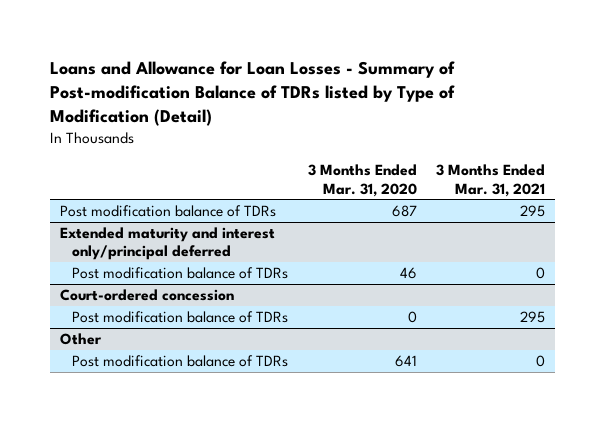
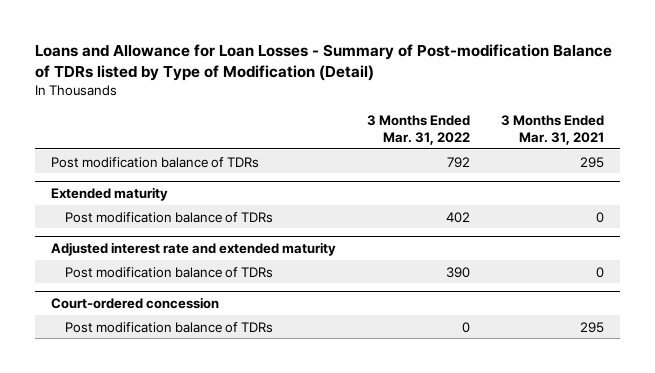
[307,164,417,197] 3 Months Ended Mar. 31, 2020 -> none
none -> [366,115,470,145] 3 Months Ended Mar. 31, 2022
[59,227,275,261] Extended maturity and interest only/principal deferred -> none
none -> [50,186,168,201] Extended maturity
none -> [50,241,336,256] Adjusted interest rate and extended maturity
none -> [64,266,273,278] Post modification balance of TDRs
[59,333,102,346] Other -> none
[71,355,288,368] Post modification balance of TDRs -> none

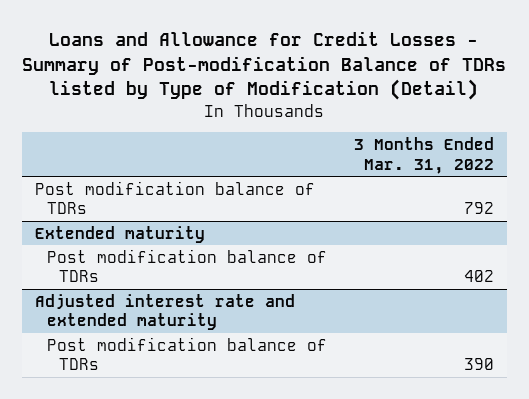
[34,43,612,81] Loans and Allowance for Loan Losses - Summary of Post-modification Balance of TDRs listed by Type of Modification (Detail) -> [22,31,507,101] Loans and Allowance for Credit Losses - Summary of Post-modification Balance of TDRs listed by Type of Modification (Detail)
[501,115,605,145] 3 Months Ended Mar. 31, 2021 -> none
[50,296,219,309] Court-ordered concession -> none
[64,321,273,333] Post modification balance of TDRs -> none

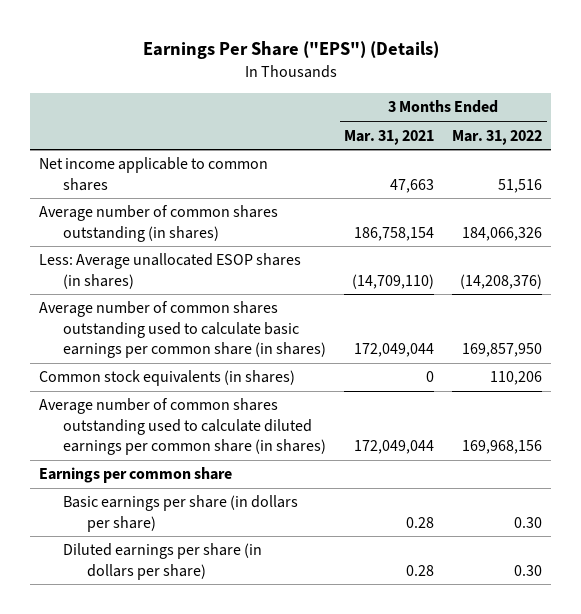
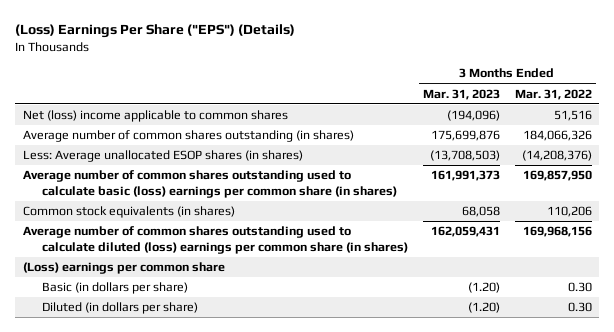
[142,40,439,59] Earnings Per Share ("EPS") (Details) -> [15,24,296,39] (Loss) Earnings Per Share ("EPS") (Details)
[344,129,435,145] Mar. 31, 2021 -> none
none -> [422,88,500,100] Mar. 31, 2023
[38,157,268,191] Net income applicable to common shares -> [22,110,288,123] Net (loss) income applicable to common shares
[38,301,326,358] Average number of common shares outstanding used to calculate basic earnings per common share (in shares) -> [22,170,397,199] Average number of common shares outstanding used to calculate basic (loss) earnings per common share (in shares)
[38,398,326,455] Average number of common shares outstanding used to calculate diluted earnings per common share (in shares) -> [22,226,408,255] Average number of common shares outstanding used to calculate diluted (loss) earnings per common share (in shares)
[38,467,232,484] Earnings per common share -> [22,262,225,275] (Loss) earnings per common share
[62,495,298,532] Basic earnings per share (in dollars per share) -> [41,282,188,295] Basic (in dollars per share)
[62,543,262,580] Diluted earnings per share (in dollars per share) -> [41,302,198,315] Diluted (in dollars per share)

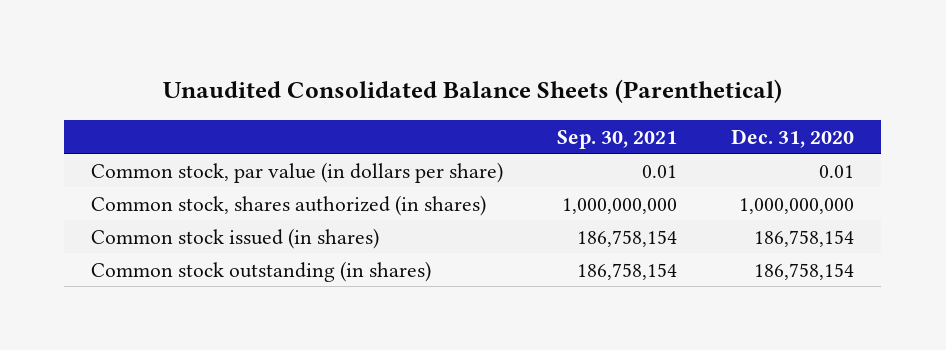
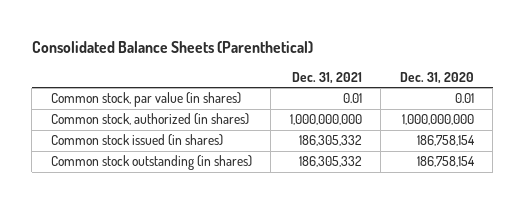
[162,79,782,104] Unaudited Consolidated Balance Sheets (Parenthetical) -> [31,40,313,53] Consolidated Balance Sheets (Parenthetical)
[557,129,678,149] Sep. 30, 2021 -> none
none -> [291,71,362,84] Dec. 31, 2021
[91,161,504,183] Common stock, par value (in dollars per share) -> [50,92,241,108] Common stock, par value (in shares)
[91,194,487,216] Common stock, shares authorized (in shares) -> [50,113,249,126] Common stock, authorized (in shares)

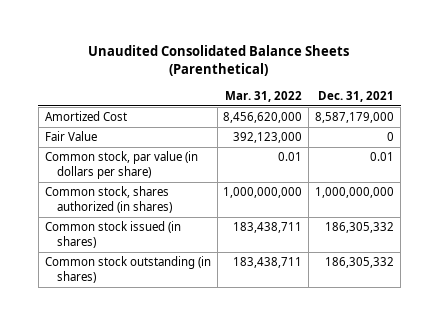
[31,40,313,53] Consolidated Balance Sheets (Parenthetical) -> [88,44,350,76] Unaudited Consolidated Balance Sheets (Parenthetical)
[399,71,474,84] Dec. 31, 2020 -> none
none -> [225,90,303,102] Mar. 31, 2022
none -> [44,111,127,122] Amortized Cost
none -> [44,131,97,142] Fair Value
[50,92,241,108] Common stock, par value (in shares) -> [44,151,198,180] Common stock, par value (in dollars per share)
[50,113,249,126] Common stock, authorized (in shares) -> [44,186,173,214] Common stock, shares authorized (in shares)

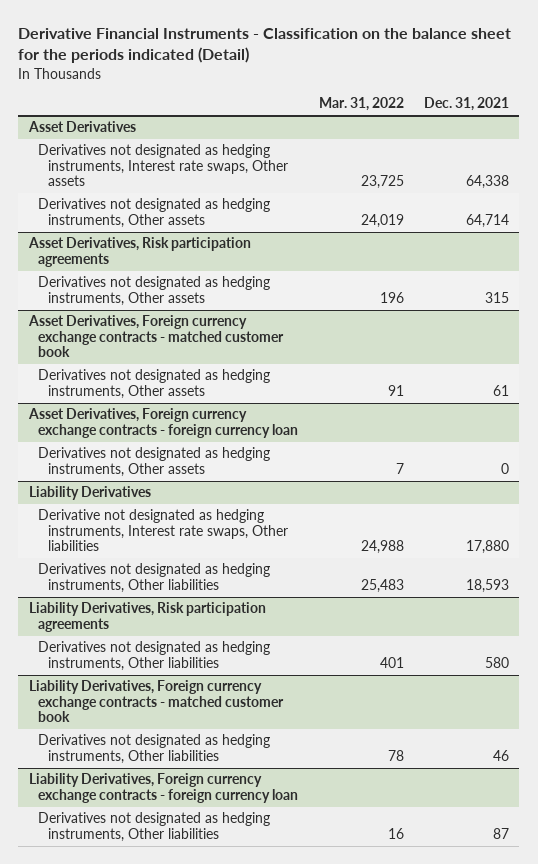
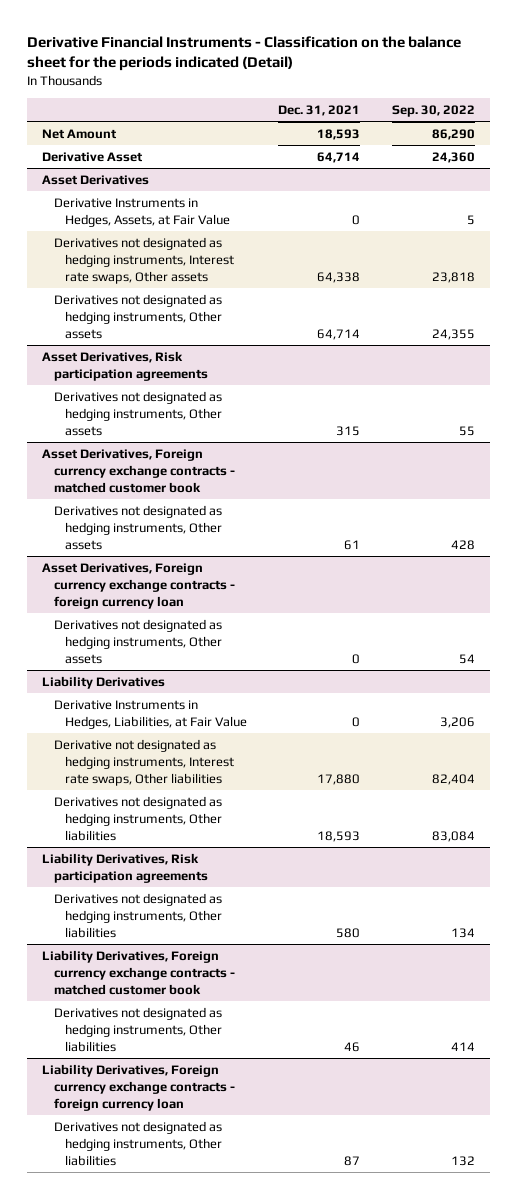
[318,97,404,112] Mar. 31, 2022 -> none
none -> [391,104,475,117] Sep. 30, 2022
none -> [42,128,118,139] Net Amount
none -> [42,151,144,162] Derivative Asset
none -> [53,197,230,227] Derivative Instruments in Hedges, Assets, at Fair Value
none -> [53,699,247,729] Derivative Instruments in Hedges, Liabilities, at Fair Value

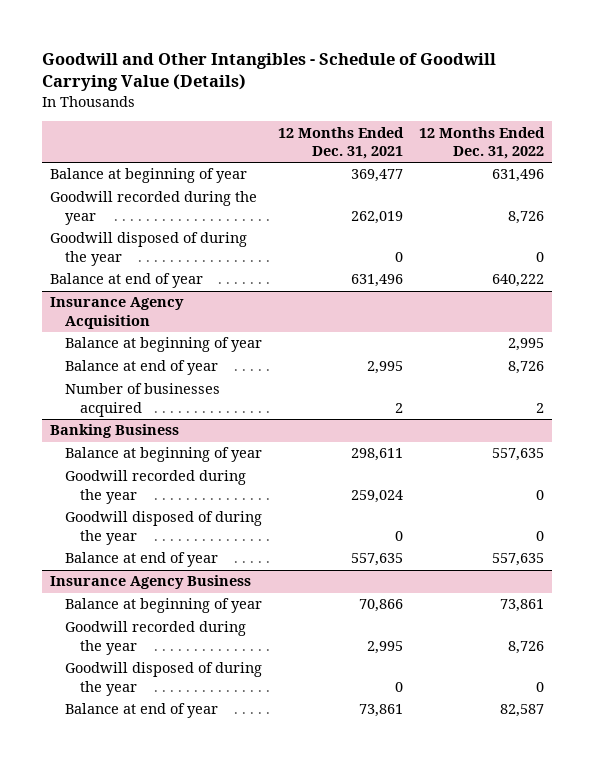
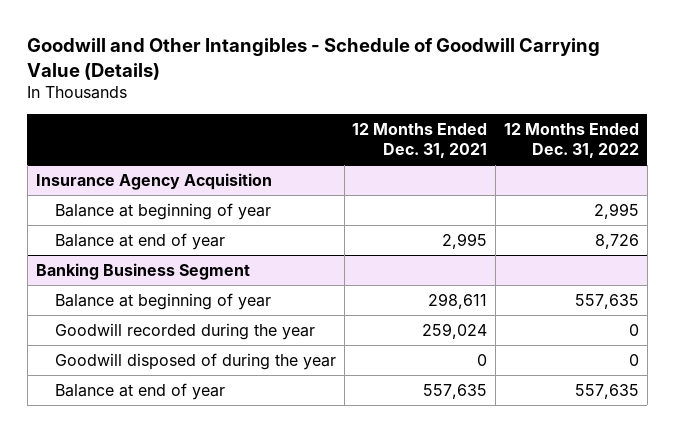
[50,168,248,184] Balance at beginning of year -> none
[50,191,258,225] Goodwill recorded during the year -> none
[50,232,248,266] Goodwill disposed of during the year -> none
[50,273,204,289] Balance at end of year -> none
[65,383,221,417] Number of businesses acquired -> none
[50,424,180,439] Banking Business -> [35,262,250,280] Banking Business Segment
[50,575,252,590] Insurance Agency Business -> none
[65,598,263,614] Balance at beginning of year -> none
[65,621,247,655] Goodwill recorded during the year -> none
[65,662,263,696] Goodwill disposed of during the year -> none
[65,703,219,719] Balance at end of year -> none

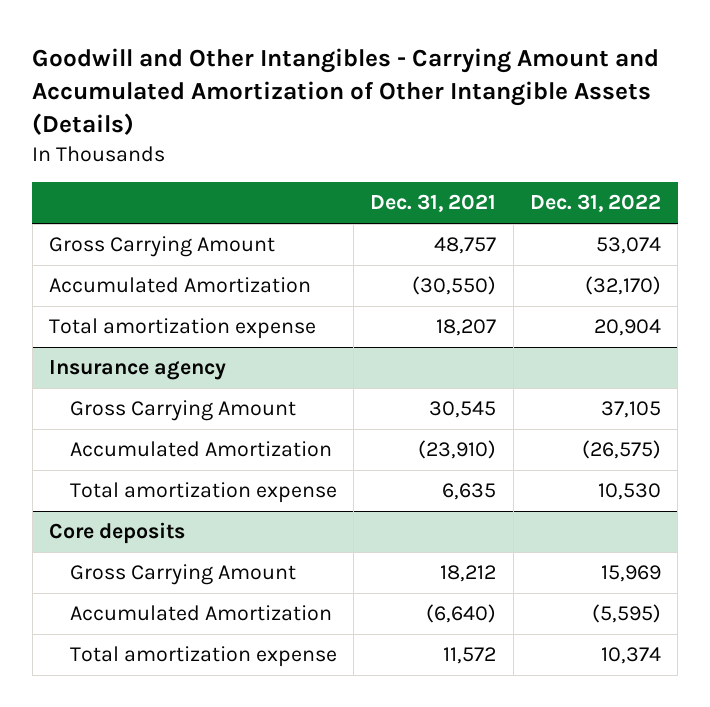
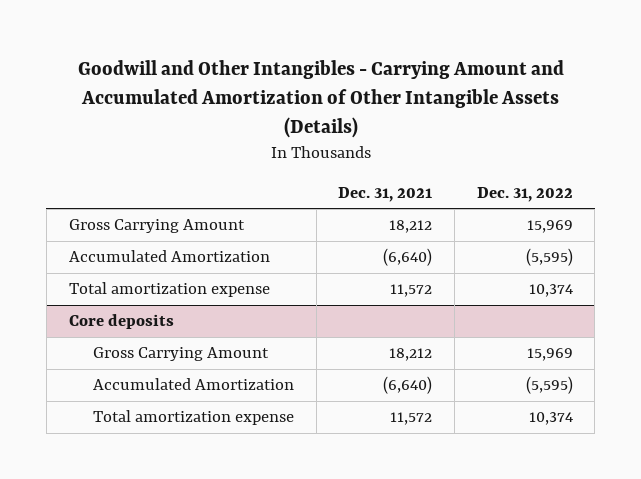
[49,360,227,381] Insurance agency -> none
[69,400,296,422] Gross Carrying Amount -> none
[69,441,332,458] Accumulated Amortization -> none
[69,482,337,504] Total amortization expense -> none
[434,237,497,255] 48,757 -> [389,220,433,234] 18,212
[595,237,661,255] 53,074 -> [526,220,573,234] 15,969
[412,276,497,296] (30,550) -> [383,248,433,267] (6,640)
[584,276,661,296] (32,170) -> [525,248,573,267] (5,595)
[436,319,497,337] 18,207 -> [390,284,433,298] 11,572
[593,319,661,337] 20,904 -> [528,284,573,298] 10,374

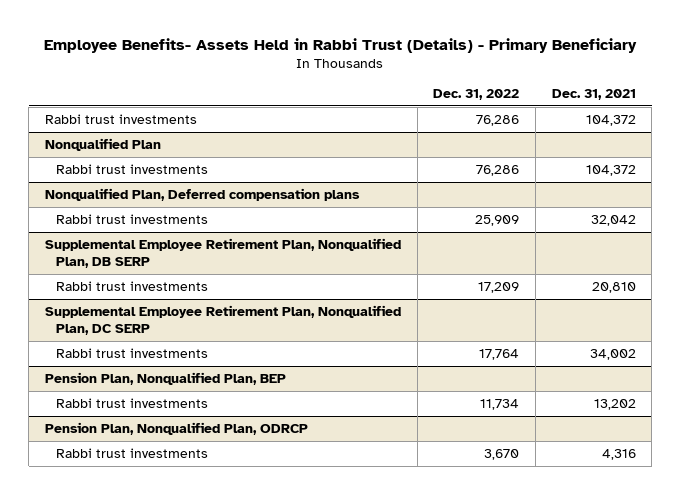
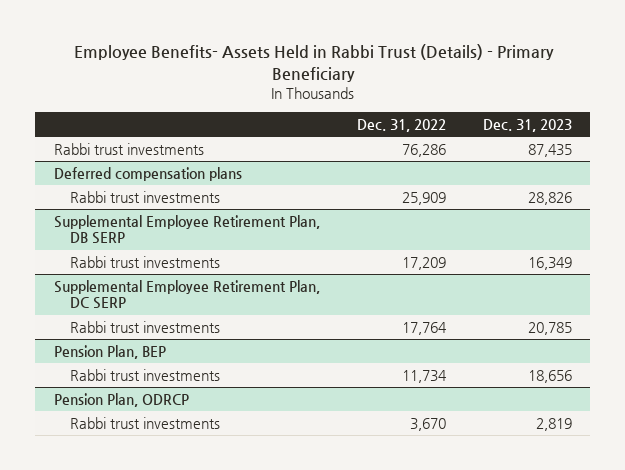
[551,88,636,100] Dec. 31, 2021 -> none
none -> [482,118,572,132] Dec. 31, 2023
[44,138,161,152] Nonqualified Plan -> none
[55,164,208,175] Rabbi trust investments -> none
[44,188,360,202] Nonqualified Plan, Deferred compensation plans -> [53,167,242,182] Deferred compensation plans
[44,238,401,269] Supplemental Employee Retirement Plan, Nonqualified Plan, DB SERP -> [53,215,320,245] Supplemental Employee Retirement Plan, DB SERP
[44,305,401,336] Supplemental Employee Retirement Plan, Nonqualified Plan, DC SERP -> [53,280,320,310] Supplemental Employee Retirement Plan, DC SERP
[44,372,286,386] Pension Plan, Nonqualified Plan, BEP -> [53,345,166,360] Pension Plan, BEP
[44,422,308,436] Pension Plan, Nonqualified Plan, ODRCP -> [53,393,189,408] Pension Plan, ODRCP

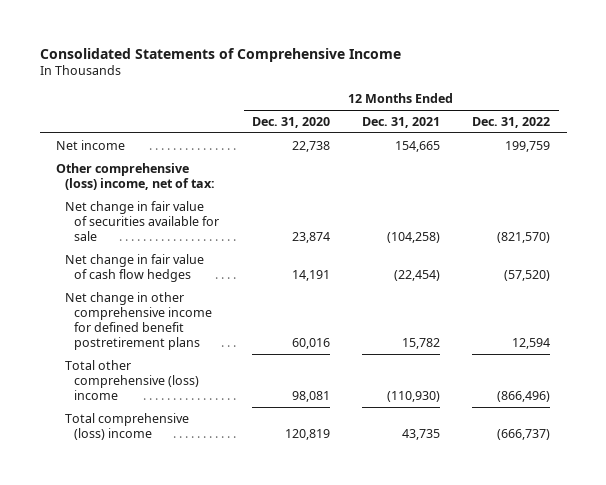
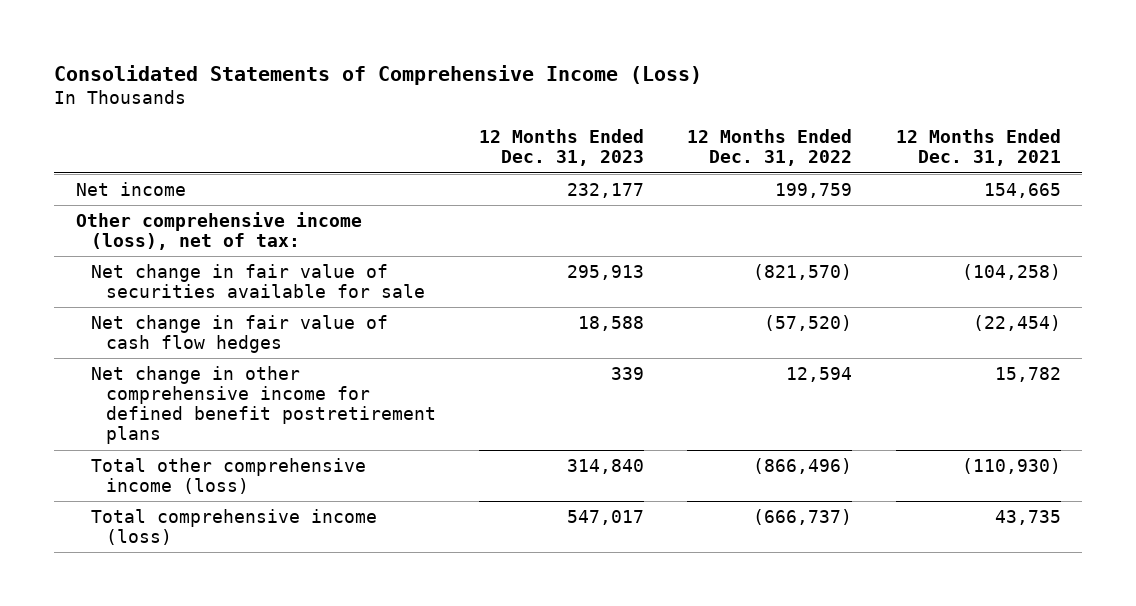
[39,47,401,62] Consolidated Statements of Comprehensive Income -> [53,64,702,85] Consolidated Statements of Comprehensive Income (Loss)
[251,116,330,128] Dec. 31, 2020 -> none
none -> [478,129,644,167] 12 Months Ended Dec. 31, 2023
[55,162,216,190] Other comprehensive (loss) income, net of tax: -> [75,211,362,251] Other comprehensive income (loss), net of tax:
[65,359,200,401] Total other comprehensive (loss) income -> [90,457,366,495] Total other comprehensive income (loss)
[65,412,190,440] Total comprehensive (loss) income -> [90,508,377,546] Total comprehensive income (loss)

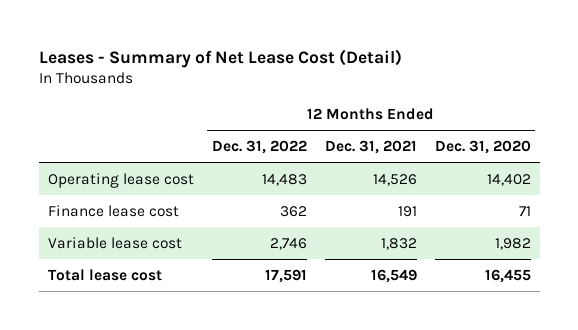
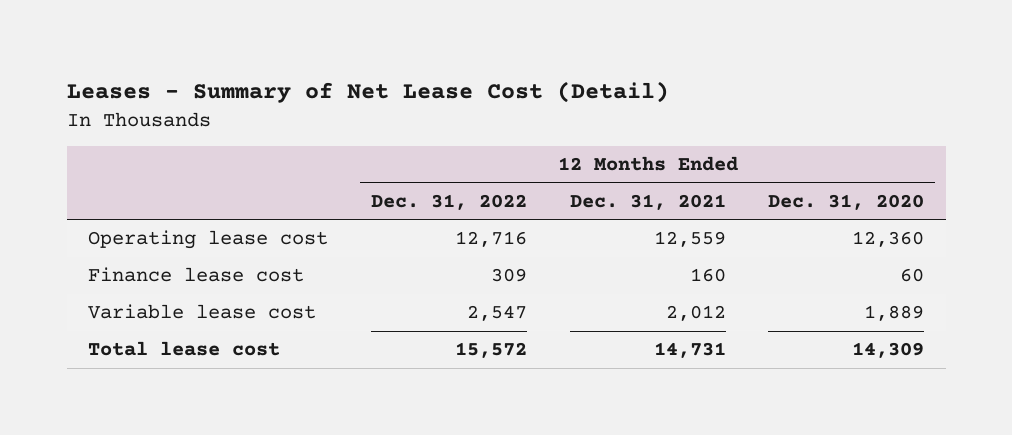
[261,173,307,186] 14,483 -> [454,231,527,248] 12,716
[372,173,417,186] 14,526 -> [653,231,726,248] 12,559
[486,173,531,186] 14,402 -> [852,231,925,248] 12,360
[279,205,307,217] 362 -> [490,268,527,283] 309
[397,205,417,217] 191 -> [689,268,726,283] 160
[518,205,531,216] 71 -> [900,268,925,283] 60
[269,237,307,250] 2,746 -> [466,305,527,322] 2,547
[380,237,417,250] 1,832 -> [665,305,726,322] 2,012
[494,237,531,250] 1,982 -> [864,305,925,322] 1,889
[264,268,307,283] 17,591 -> [454,342,527,359] 15,572
[370,268,417,283] 16,549 -> [653,342,726,359] 14,731
[484,268,531,283] 16,455 -> [852,342,925,359] 14,309

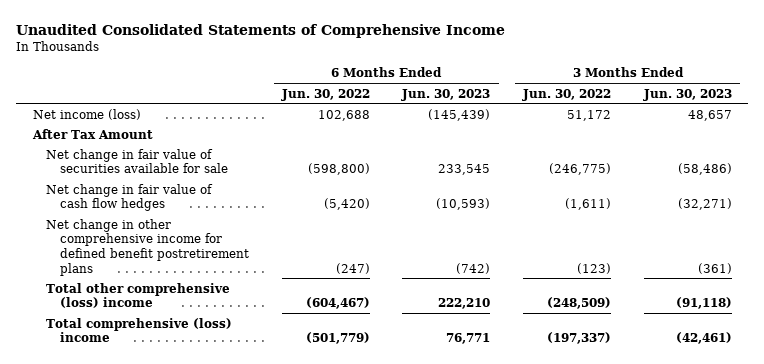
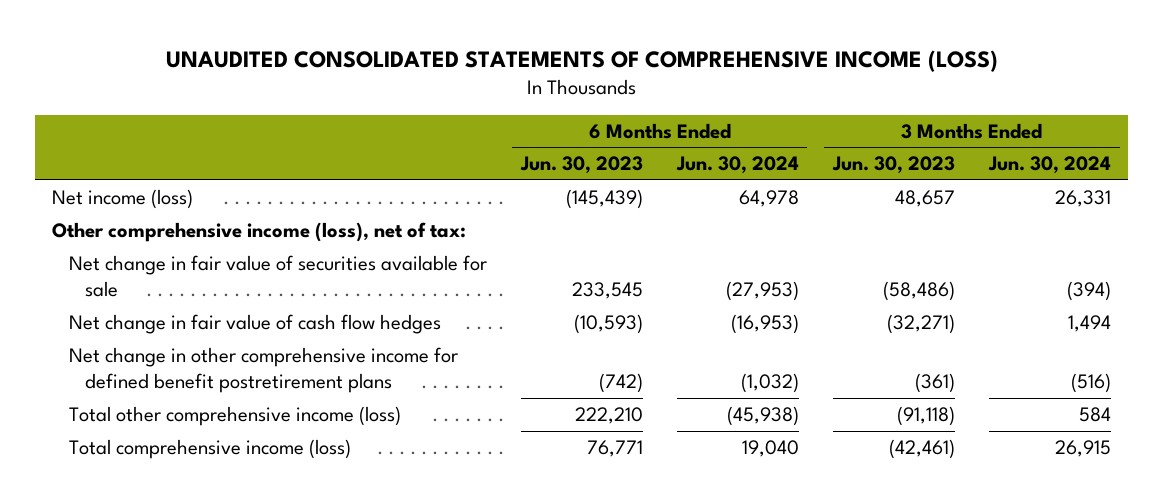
[16,23,506,38] Unaudited Consolidated Statements of Comprehensive Income -> [165,49,998,72] UNAUDITED CONSOLIDATED STATEMENTS OF COMPREHENSIVE INCOME (LOSS)
[280,88,370,101] Jun. 30, 2022 -> none
[522,88,612,101] Jun. 30, 2022 -> none
none -> [675,156,799,175] Jun. 30, 2024
none -> [987,156,1111,175] Jun. 30, 2024
[31,128,153,139] After Tax Amount -> [52,221,467,242] Other comprehensive income (loss), net of tax:
[46,282,231,309] Total other comprehensive (loss) income -> [68,405,401,426] Total other comprehensive income (loss)
[46,317,233,343] Total comprehensive (loss) income -> [68,438,351,459] Total comprehensive income (loss)

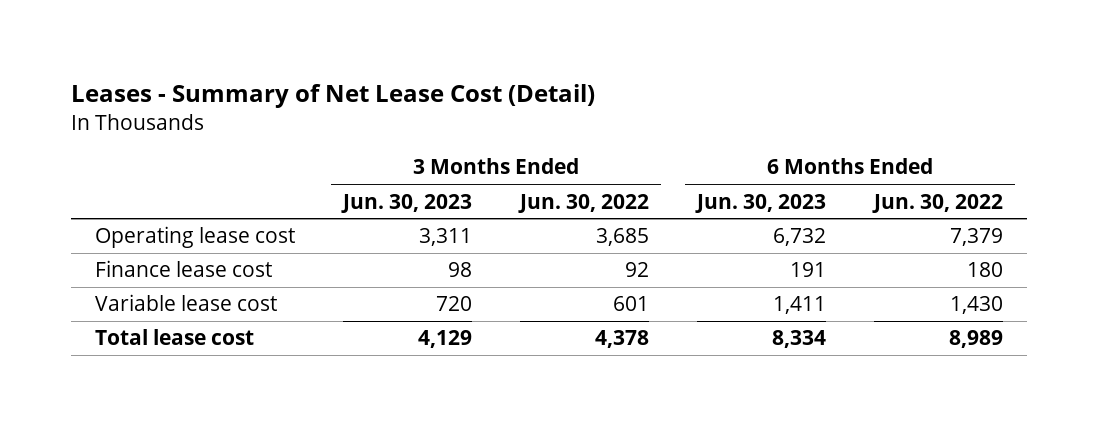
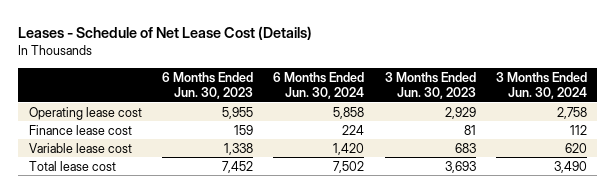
[70,84,595,109] Leases - Summary of Net Lease Cost (Detail) -> [18,26,313,41] Leases - Schedule of Net Lease Cost (Details)
[518,193,650,213] Jun. 30, 2022 -> none
[872,193,1004,213] Jun. 30, 2022 -> none
none -> [273,71,365,100] 6 Months Ended Jun. 30, 2024
none -> [496,71,588,100] 3 Months Ended Jun. 30, 2024
[418,228,472,247] 3,311 -> [444,106,476,119] 2,929
[773,228,827,247] 6,732 -> [222,106,254,119] 5,955
[447,262,472,278] 98 -> [463,124,476,135] 81
[790,262,827,278] 191 -> [234,124,254,135] 159
[435,296,472,312] 720 -> [454,142,476,153] 683
[773,296,827,315] 1,411 -> [224,142,254,155] 1,338
[417,330,472,349] 4,129 -> [444,160,476,173] 3,693
[772,330,827,349] 8,334 -> [222,160,254,173] 7,452

